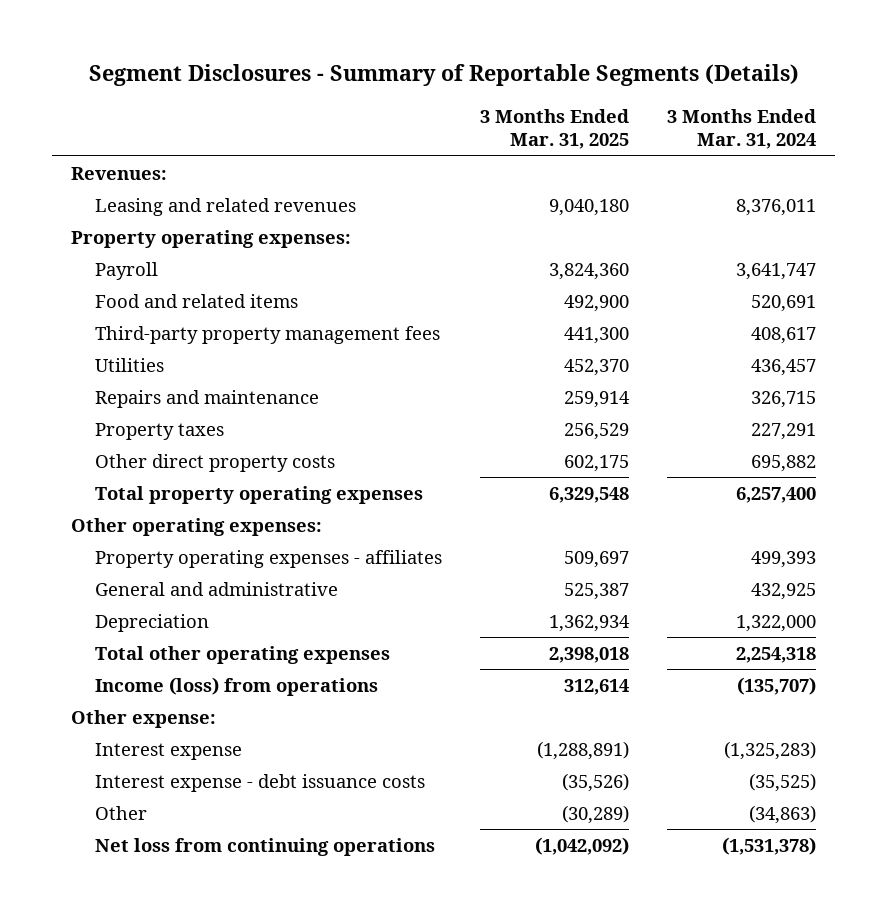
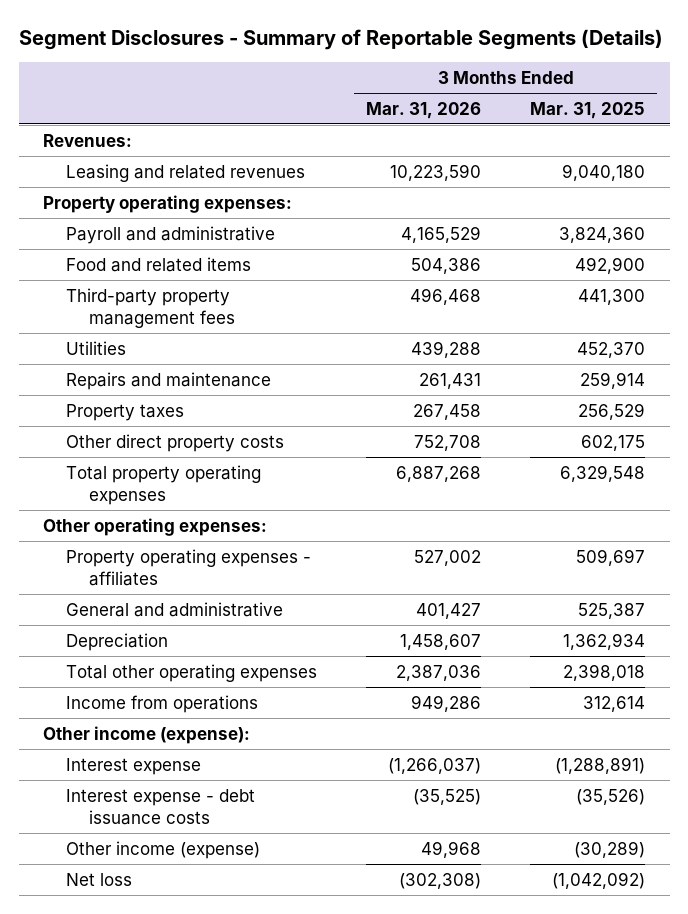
[666,108,816,150] 3 Months Ended Mar. 31, 2024 -> none
none -> [366,101,482,119] Mar. 31, 2026
[95,261,159,280] Payroll -> [65,225,275,244] Payroll and administrative
[95,676,379,696] Income (loss) from operations -> [65,694,258,713] Income from operations
[71,709,217,728] Other expense: -> [43,725,251,744] Other income (expense):
[95,805,148,820] Other -> [65,840,260,859] Other income (expense)
[95,837,436,856] Net loss from continuing operations -> [65,872,132,886] Net loss

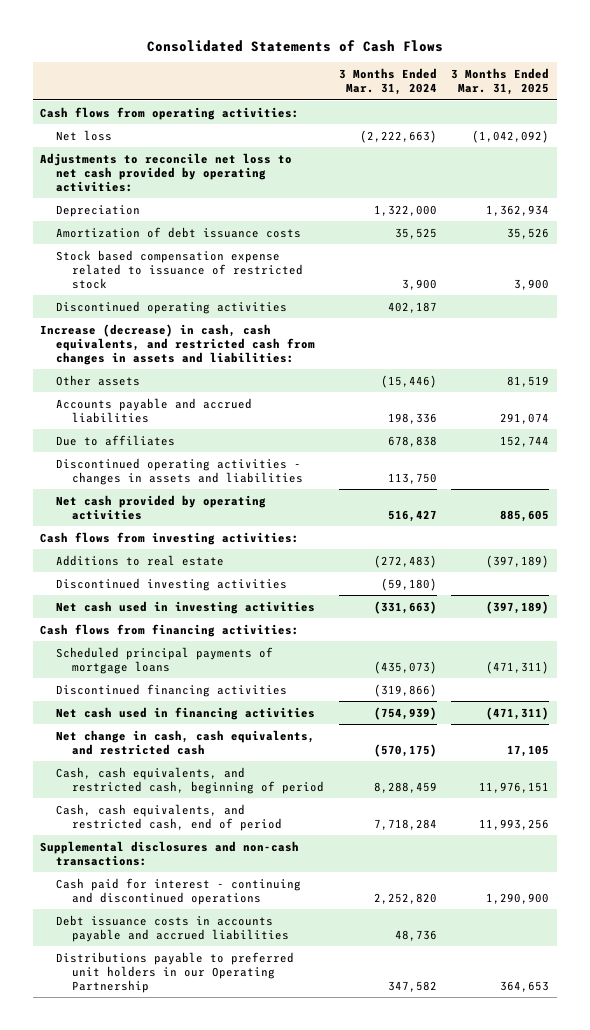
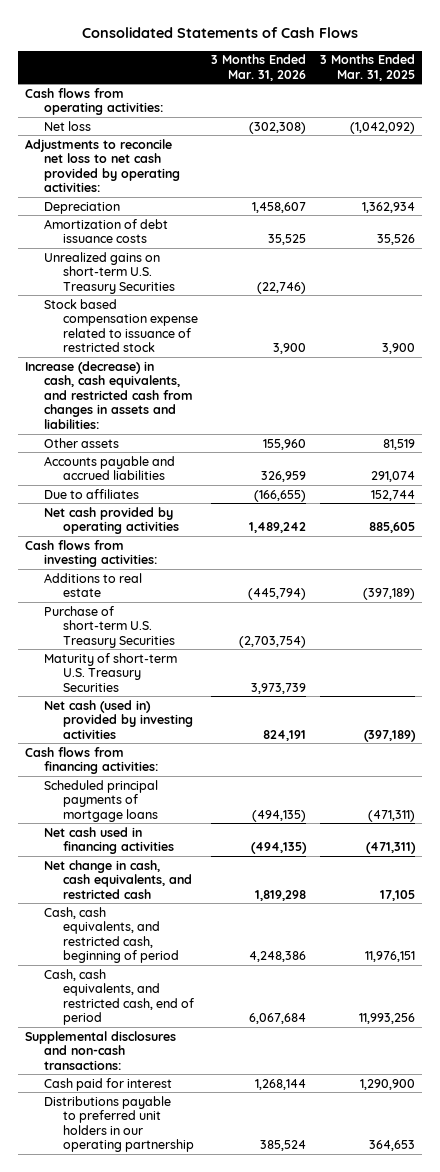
[338,68,437,96] 3 Months Ended Mar. 31, 2024 -> none
none -> [211,54,307,81] 3 Months Ended Mar. 31, 2026
none -> [43,251,175,294] Unrealized gains on short-term U.S. Treasury Securities
[56,300,288,314] Discontinued operating activities -> none
[56,457,304,485] Discontinued operating activities - changes in assets and liabilities -> none
[56,577,288,591] Discontinued investing activities -> none
none -> [43,605,175,648] Purchase of short-term U.S. Treasury Securities
none -> [43,652,177,692] Maturity of short-term U.S. Treasury Securities
[56,600,316,614] Net cash used in investing activities -> [43,699,193,739] Net cash (used in) provided by investing activities
[56,683,288,697] Discontinued financing activities -> none
[56,914,290,942] Debt issuance costs in accounts payable and accrued liabilities -> none
[56,877,302,905] Cash paid for interest - continuing and discontinued operations -> [43,1077,172,1091] Cash paid for interest
[56,951,295,993] Distributions payable to preferred unit holders in our Operating Partnership -> [43,1095,194,1153] Distributions payable to preferred unit holders in our operating partnership

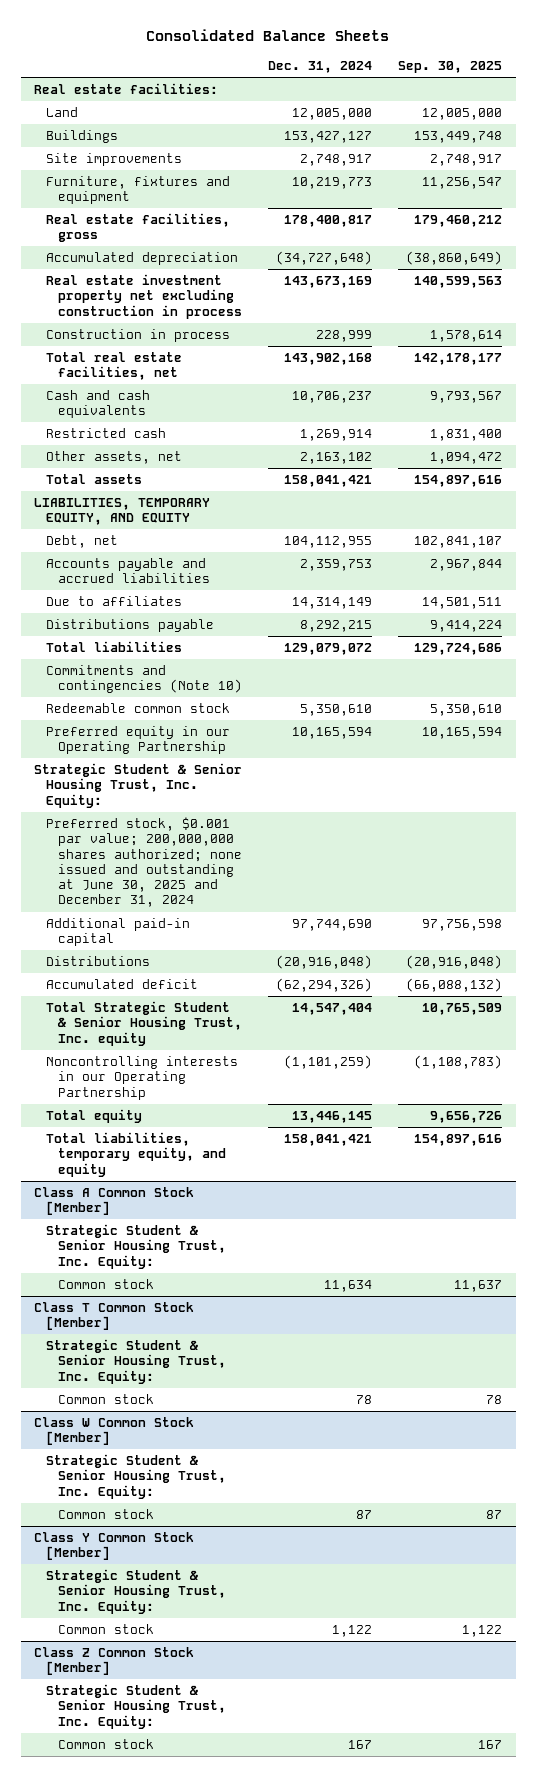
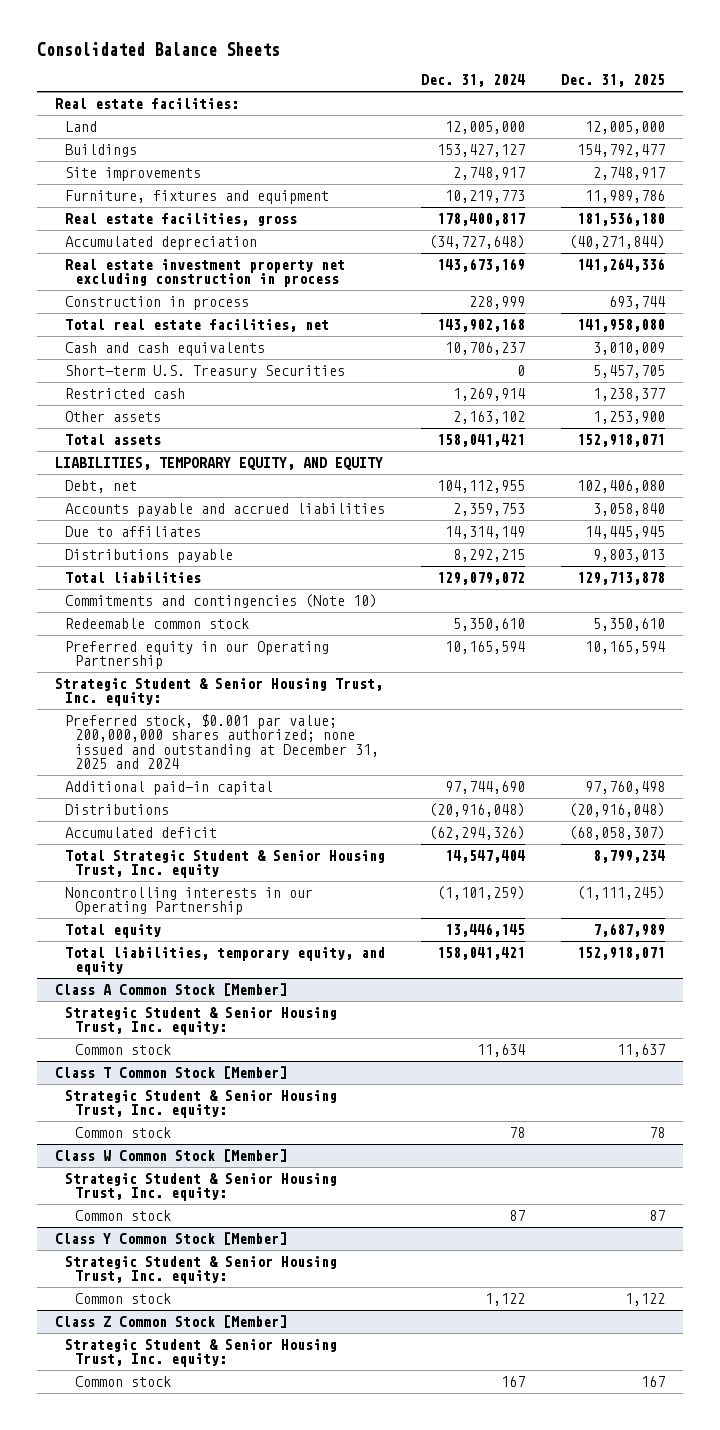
[398,61,503,74] Sep. 30, 2025 -> none
none -> [560,74,665,88] Dec. 31, 2025
none -> [65,364,346,378] Short-term U.S. Treasury Securities
[46,451,183,465] Other assets, net -> [65,410,162,422] Other assets
[34,763,243,808] Strategic Student & Senior Housing Trust, Inc. Equity: -> [55,677,384,707] Strategic Student & Senior Housing Trust, Inc. equity:
[46,817,243,908] Preferred stock, $0.001 par value; 200,000,000 shares authorized; none issued and outstanding at June 30, 2025 and December 31, 2024 -> [65,713,380,770] Preferred stock, $0.001 par value; 200,000,000 shares authorized; none issued and outstanding at December 31, 2025 and 2024
[46,1224,227,1269] Strategic Student & Senior Housing Trust, Inc. Equity: -> [65,1006,338,1036] Strategic Student & Senior Housing Trust, Inc. equity:
[46,1339,227,1384] Strategic Student & Senior Housing Trust, Inc. Equity: -> [65,1089,338,1119] Strategic Student & Senior Housing Trust, Inc. equity:
[46,1454,227,1499] Strategic Student & Senior Housing Trust, Inc. Equity: -> [65,1172,338,1202] Strategic Student & Senior Housing Trust, Inc. equity:
[46,1569,227,1614] Strategic Student & Senior Housing Trust, Inc. Equity: -> [65,1255,338,1285] Strategic Student & Senior Housing Trust, Inc. equity:
[46,1684,227,1729] Strategic Student & Senior Housing Trust, Inc. Equity: -> [65,1338,338,1368] Strategic Student & Senior Housing Trust, Inc. equity:

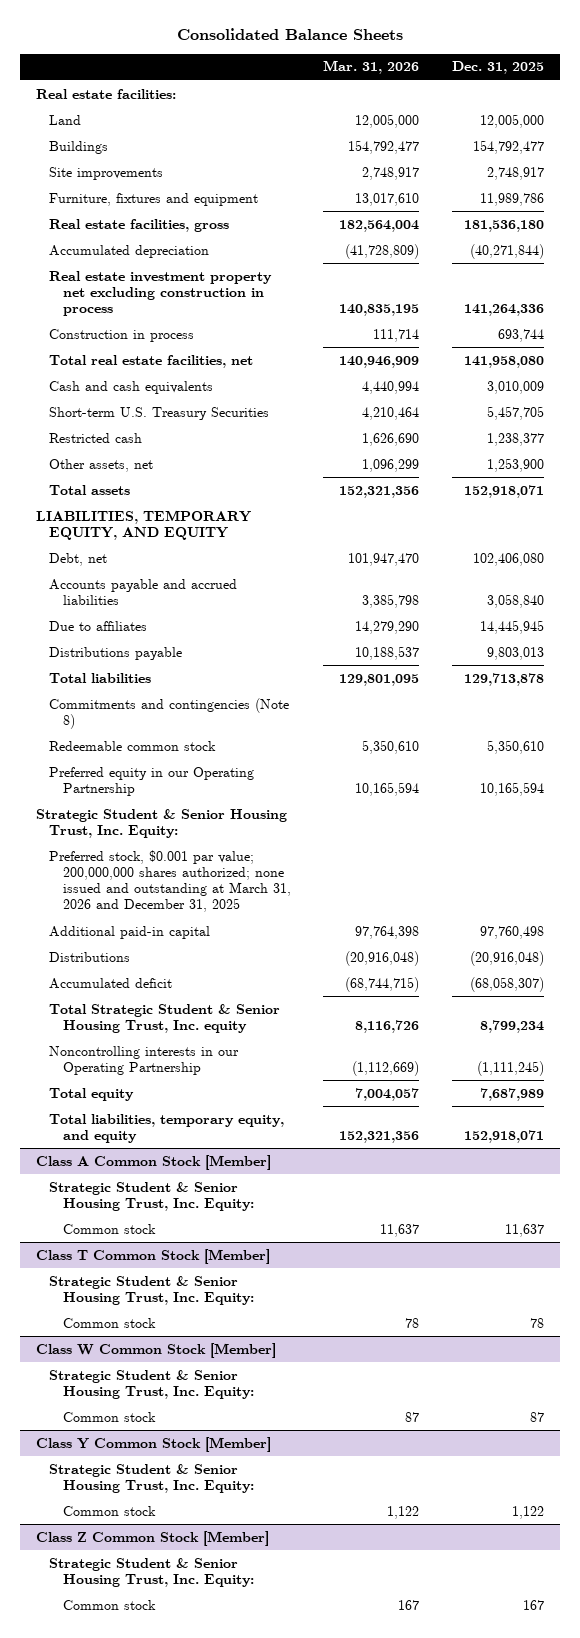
[420,74,525,88] Dec. 31, 2024 -> none
none -> [323,60,420,75] Mar. 31, 2026
[65,410,162,422] Other assets -> [49,458,154,472] Other assets, net
[65,593,378,608] Commitments and contingencies (Note 10) -> [49,697,290,729] Commitments and contingencies (Note 8)
[55,677,384,707] Strategic Student & Senior Housing Trust, Inc. equity: -> [35,808,287,838] Strategic Student & Senior Housing Trust, Inc. Equity:
[65,713,380,770] Preferred stock, $0.001 par value; 200,000,000 shares authorized; none issued and outstanding at December 31, 2025 and 2024 -> [49,849,291,913] Preferred stock, $0.001 par value; 200,000,000 shares authorized; none issued and outstanding at March 31, 2026 and December 31, 2025
[65,1006,338,1036] Strategic Student & Senior Housing Trust, Inc. equity: -> [49,1181,254,1211] Strategic Student & Senior Housing Trust, Inc. Equity:
[65,1089,338,1119] Strategic Student & Senior Housing Trust, Inc. equity: -> [49,1275,254,1305] Strategic Student & Senior Housing Trust, Inc. Equity:
[65,1172,338,1202] Strategic Student & Senior Housing Trust, Inc. equity: -> [49,1369,254,1399] Strategic Student & Senior Housing Trust, Inc. Equity:
[65,1255,338,1285] Strategic Student & Senior Housing Trust, Inc. equity: -> [49,1463,254,1493] Strategic Student & Senior Housing Trust, Inc. Equity:
[65,1338,338,1368] Strategic Student & Senior Housing Trust, Inc. equity: -> [49,1557,254,1587] Strategic Student & Senior Housing Trust, Inc. Equity:

